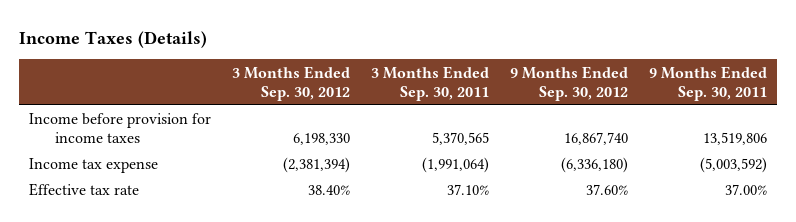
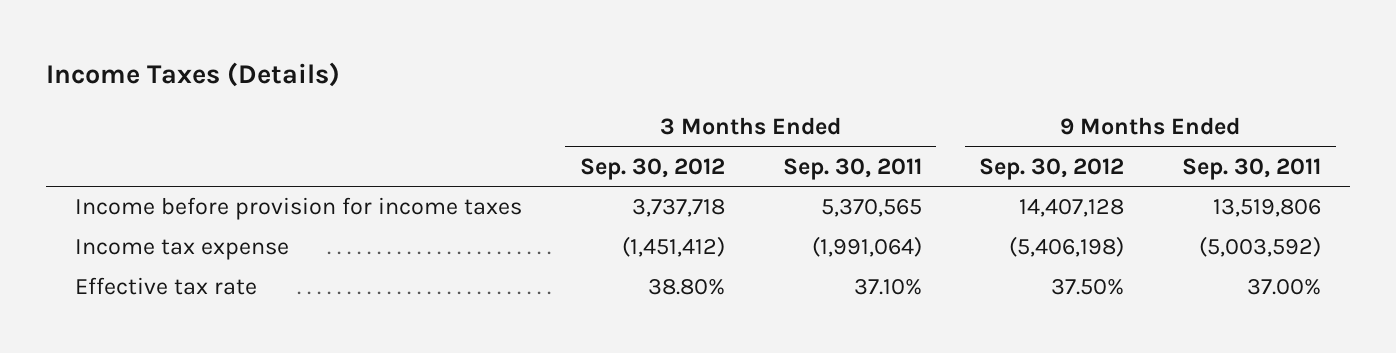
[293,133,351,146] 6,198,330 -> [631,199,725,218] 3,737,718
[563,132,628,146] 16,867,740 -> [1019,199,1125,218] 14,407,128
[283,157,351,174] (2,381,394) -> [621,236,725,258] (1,451,412)
[560,157,628,174] (6,336,180) -> [1009,236,1125,258] (5,406,198)
[308,185,351,196] 38.40% -> [647,279,725,296] 38.80%
[585,184,628,196] 37.60% -> [1051,279,1125,296] 37.50%

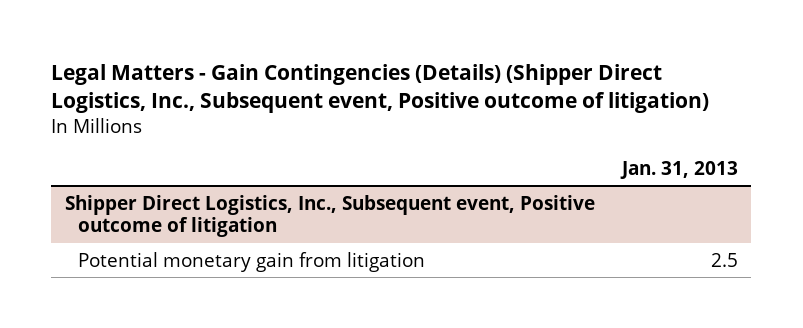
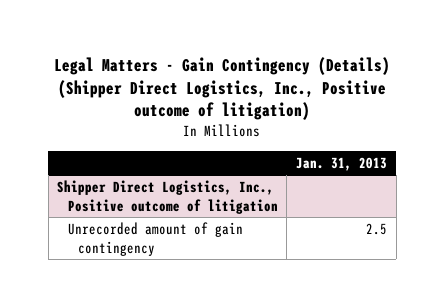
[51,63,710,114] Legal Matters - Gain Contingencies (Details) (Shipper Direct Logistics, Inc., Subsequent event, Positive outcome of litigation) -> [54,56,391,121] Legal Matters - Gain Contingency (Details) (Shipper Direct Logistics, Inc., Positive outcome of litigation)
[64,194,595,238] Shipper Direct Logistics, Inc., Subsequent event, Positive outcome of litigation -> [57,179,278,214] Shipper Direct Logistics, Inc., Positive outcome of litigation
[78,251,426,272] Potential monetary gain from litigation -> [67,221,243,256] Unrecorded amount of gain contingency

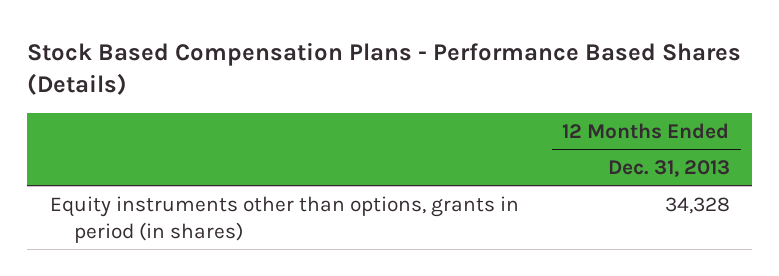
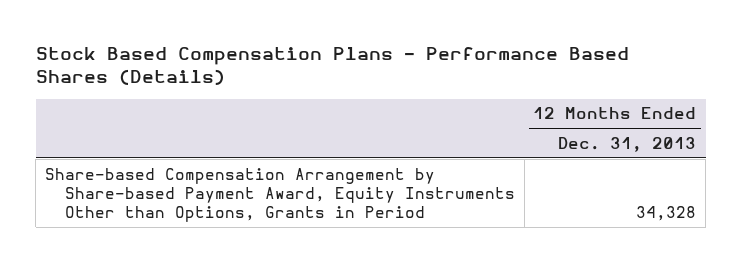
[49,195,519,243] Equity instruments other than options, grants in period (in shares) -> [44,167,515,222] Share-based Compensation Arrangement by Share-based Payment Award, Equity Instruments Other than Options, Grants in Period

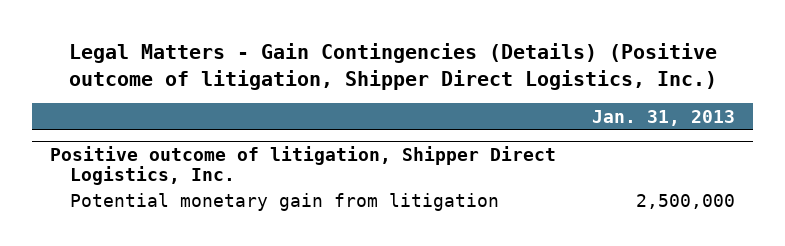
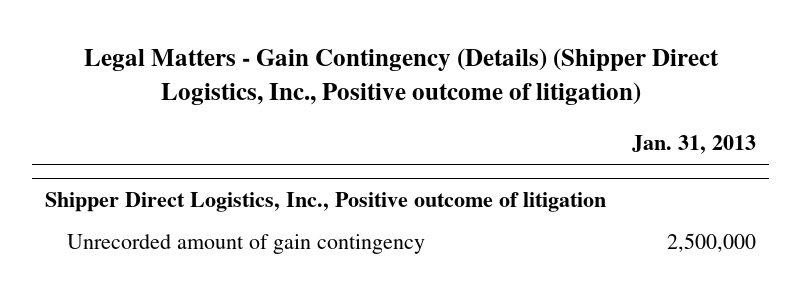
[68,42,717,90] Legal Matters - Gain Contingencies (Details) (Positive outcome of litigation, Shipper Direct Logistics, Inc.) -> [83,48,719,105] Legal Matters - Gain Contingency (Details) (Shipper Direct Logistics, Inc., Positive outcome of litigation)
[49,145,556,186] Positive outcome of litigation, Shipper Direct Logistics, Inc. -> [45,191,607,212] Shipper Direct Logistics, Inc., Positive outcome of litigation
[70,193,500,212] Potential monetary gain from litigation -> [67,234,426,255] Unrecorded amount of gain contingency

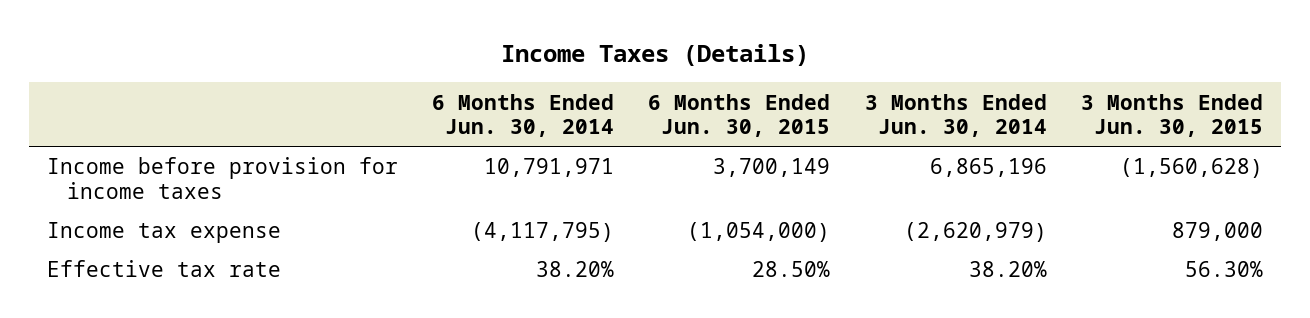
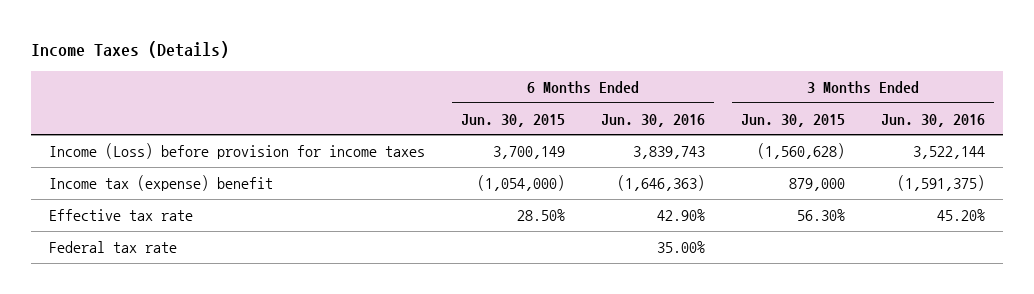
[432,93,615,138] 6 Months Ended Jun. 30, 2014 -> none
[864,93,1047,138] 3 Months Ended Jun. 30, 2014 -> none
none -> [600,113,705,127] Jun. 30, 2016
none -> [880,113,985,127] Jun. 30, 2016
[46,157,398,199] Income before provision for income taxes -> [48,142,425,159] Income (Loss) before provision for income taxes
[46,222,281,244] Income tax expense -> [48,174,273,191] Income tax (expense) benefit
none -> [48,240,177,253] Federal tax rate

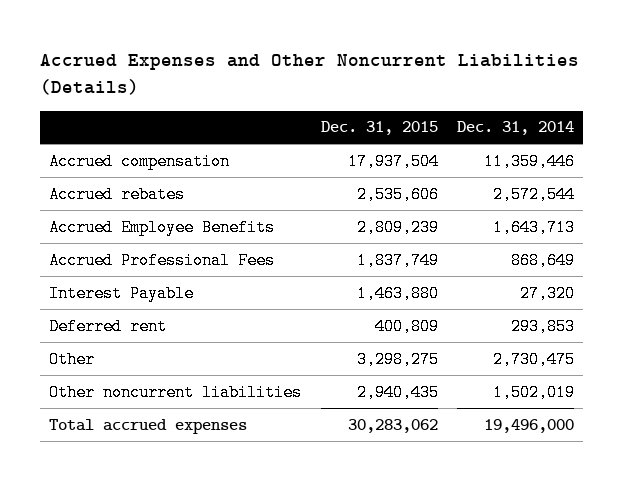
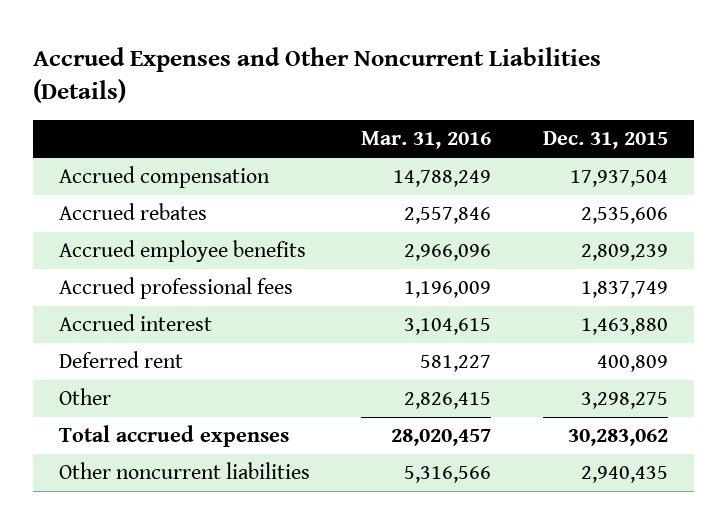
[456,121,574,136] Dec. 31, 2014 -> none
none -> [361,131,492,150] Mar. 31, 2016
[49,218,276,236] Accrued Employee Benefits -> [58,240,306,263] Accrued employee benefits
[49,251,276,269] Accrued Professional Fees -> [58,277,293,300] Accrued professional fees
[49,284,195,302] Interest Payable -> [58,314,212,332] Accrued interest
[49,383,303,401] Other noncurrent liabilities -> [58,462,310,480] Other noncurrent liabilities

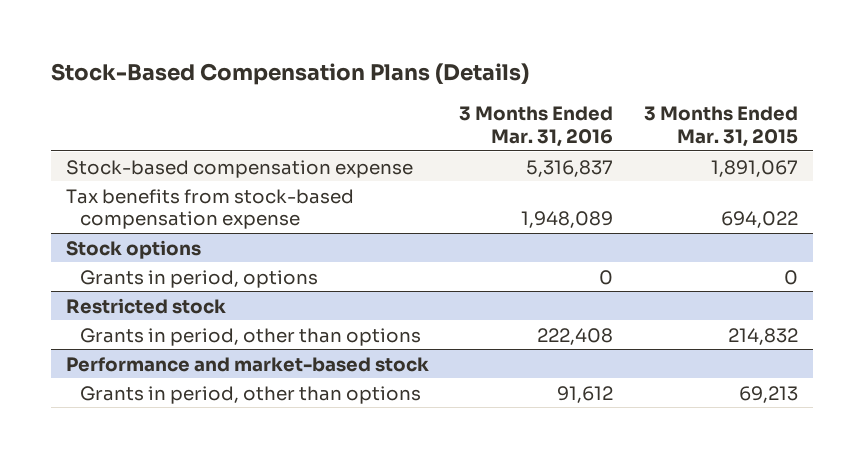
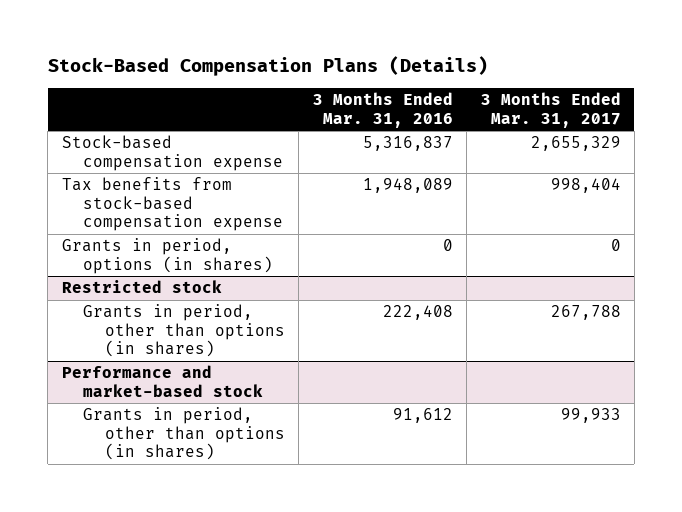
[643,106,798,147] 3 Months Ended Mar. 31, 2015 -> none
none -> [480,92,621,128] 3 Months Ended Mar. 31, 2017
[65,239,201,259] Stock options -> none
[79,269,318,288] Grants in period, options -> [61,238,274,274] Grants in period, options (in shares)
[79,327,421,346] Grants in period, other than options -> [83,304,285,358] Grants in period, other than options (in shares)
[79,385,421,404] Grants in period, other than options -> [83,407,285,461] Grants in period, other than options (in shares)

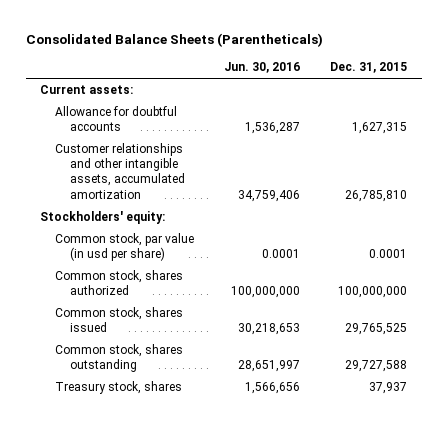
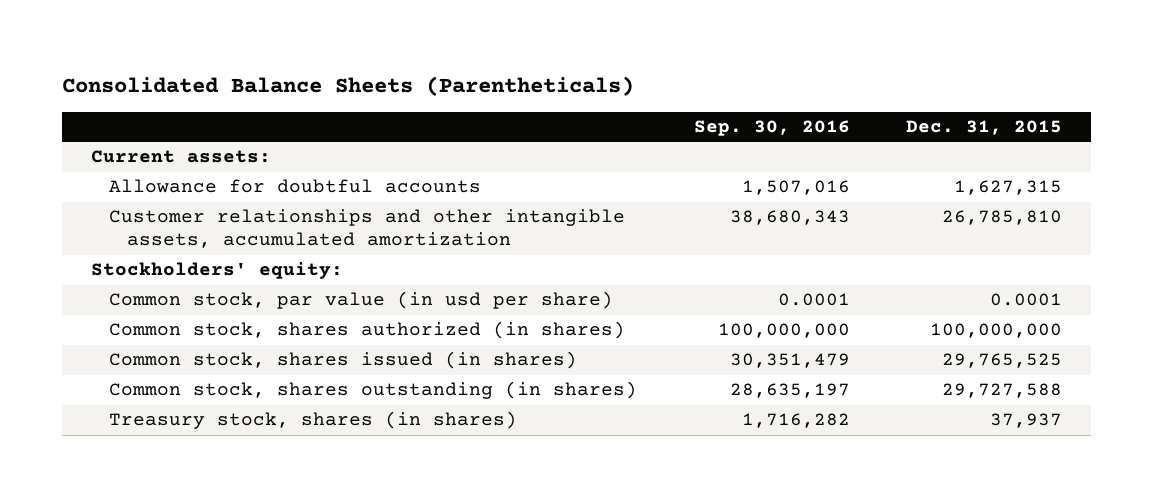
[223,62,300,74] Jun. 30, 2016 -> none
none -> [693,120,850,137] Sep. 30, 2016
[55,270,184,296] Common stock, shares authorized -> [108,321,625,340] Common stock, shares authorized (in shares)
[55,307,184,333] Common stock, shares issued -> [108,351,577,370] Common stock, shares issued (in shares)
[55,344,184,373] Common stock, shares outstanding -> [108,381,637,400] Common stock, shares outstanding (in shares)
[55,381,183,395] Treasury stock, shares -> [108,411,517,430] Treasury stock, shares (in shares)

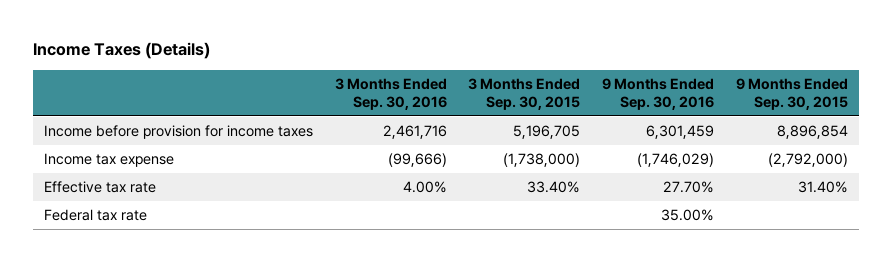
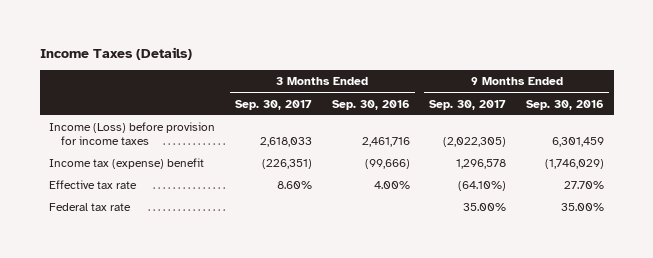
[468,78,581,110] 3 Months Ended Sep. 30, 2015 -> none
[735,78,848,110] 9 Months Ended Sep. 30, 2015 -> none
none -> [235,99,313,110] Sep. 30, 2017
none -> [429,99,507,110] Sep. 30, 2017
[43,125,313,140] Income before provision for income taxes -> [49,122,216,146] Income (Loss) before provision for income taxes
[43,153,174,168] Income tax expense -> [49,158,205,170] Income tax (expense) benefit

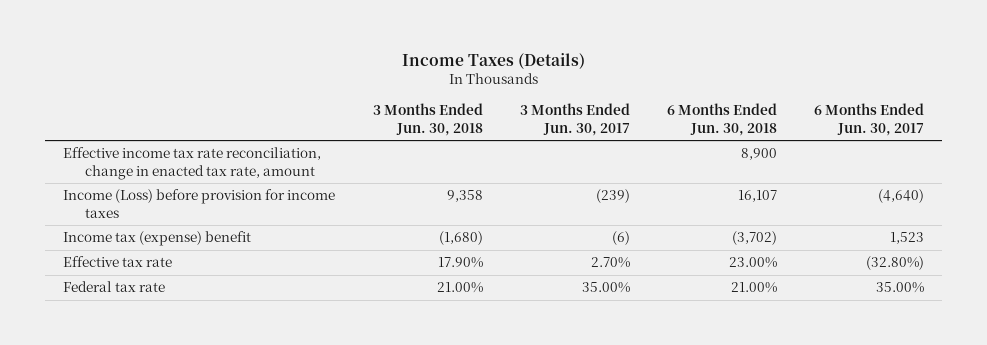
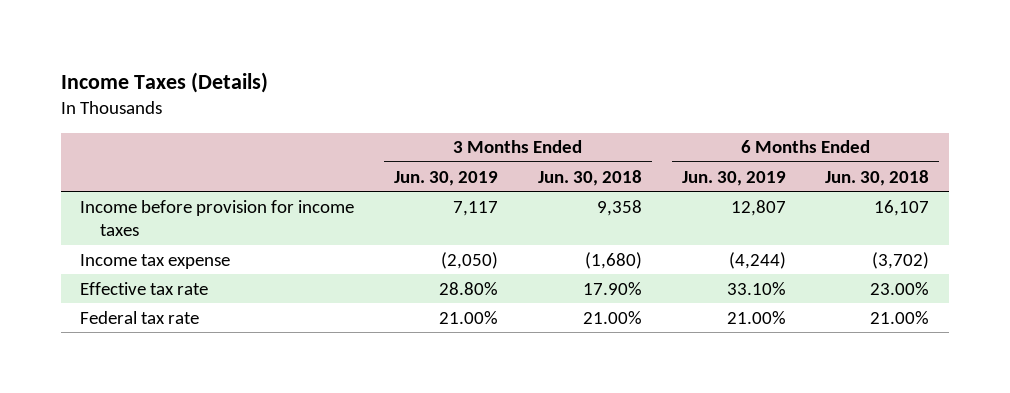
[519,103,630,136] 3 Months Ended Jun. 30, 2017 -> none
[813,103,924,136] 6 Months Ended Jun. 30, 2017 -> none
none -> [394,170,499,186] Jun. 30, 2019
none -> [681,170,786,186] Jun. 30, 2019
[63,147,322,180] Effective income tax rate reconciliation, change in enacted tax rate, amount -> none
[63,189,336,218] Income (Loss) before provision for income taxes -> [80,199,355,237] Income before provision for income taxes
[63,231,252,247] Income tax (expense) benefit -> [80,253,231,269] Income tax expense

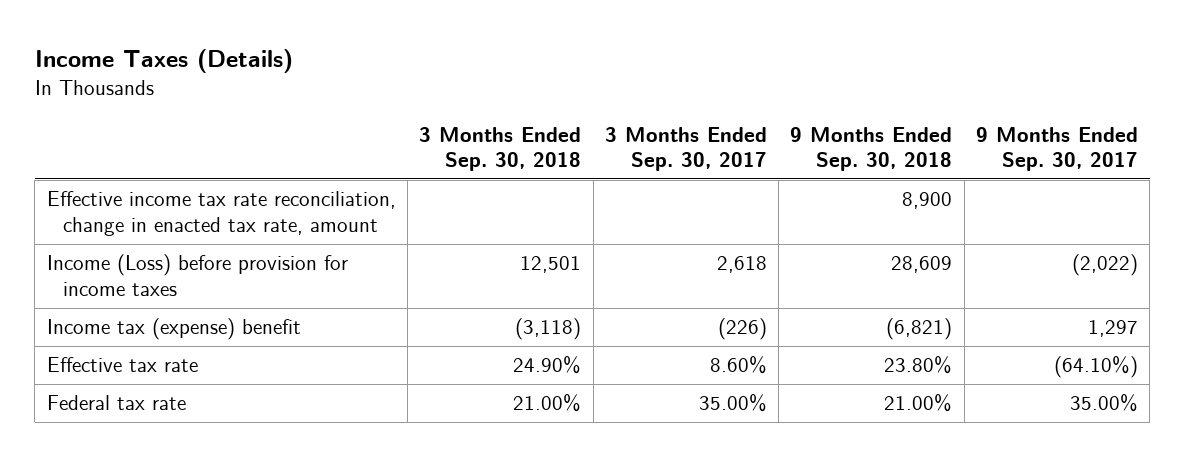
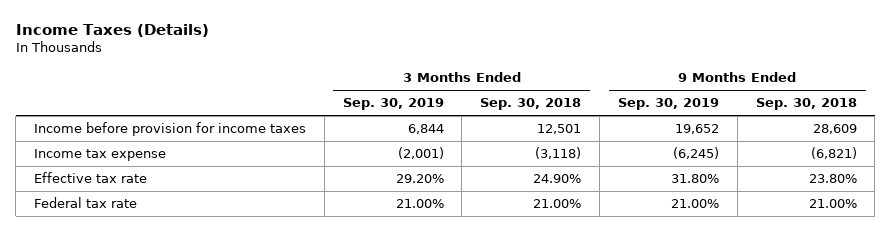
[604,126,767,172] 3 Months Ended Sep. 30, 2017 -> none
[976,126,1139,172] 9 Months Ended Sep. 30, 2017 -> none
none -> [342,98,444,111] Sep. 30, 2019
none -> [617,98,719,111] Sep. 30, 2019
[46,191,396,236] Effective income tax rate reconciliation, change in enacted tax rate, amount -> none
[46,254,348,296] Income (Loss) before provision for income taxes -> [33,122,306,137] Income before provision for income taxes
[46,318,301,341] Income tax (expense) benefit -> [33,149,166,162] Income tax expense

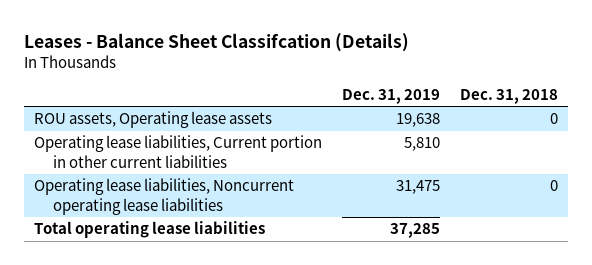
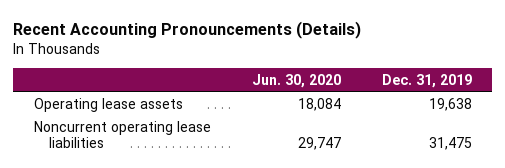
[24,32,410,52] Leases - Balance Sheet Classifcation (Details) -> [13,21,362,40] Recent Accounting Pronouncements (Details)
[459,89,558,105] Dec. 31, 2018 -> none
none -> [251,73,341,88] Jun. 30, 2020
[34,135,323,168] Operating lease liabilities, Current portion in other current liabilities -> none
[34,221,266,239] Total operating lease liabilities -> none
[34,111,273,129] ROU assets, Operating lease assets -> [33,97,183,112] Operating lease assets
[34,178,295,215] Operating lease liabilities, Noncurrent operating lease liabilities -> [33,120,211,149] Noncurrent operating lease liabilities

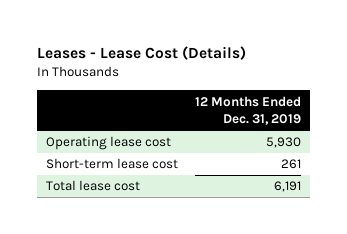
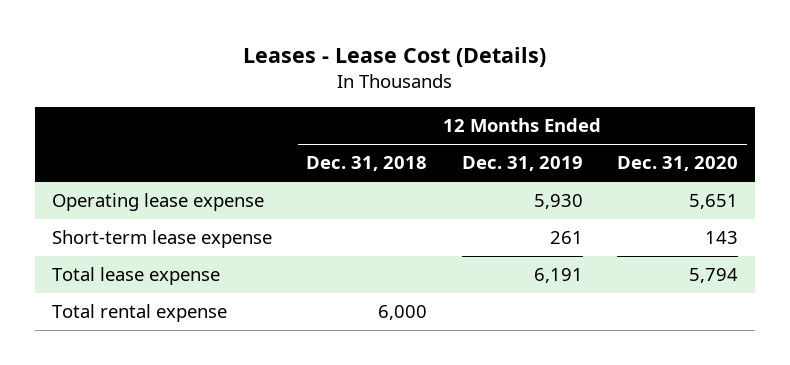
none -> [306,156,428,172] Dec. 31, 2018
none -> [617,156,739,172] Dec. 31, 2020
[45,136,171,151] Operating lease cost -> [51,193,264,212] Operating lease expense
[45,158,178,170] Short-term lease cost -> [51,230,272,249] Short-term lease expense
[45,180,140,192] Total lease cost -> [51,267,220,286] Total lease expense
none -> [51,304,227,323] Total rental expense

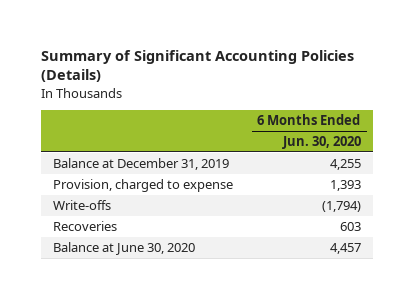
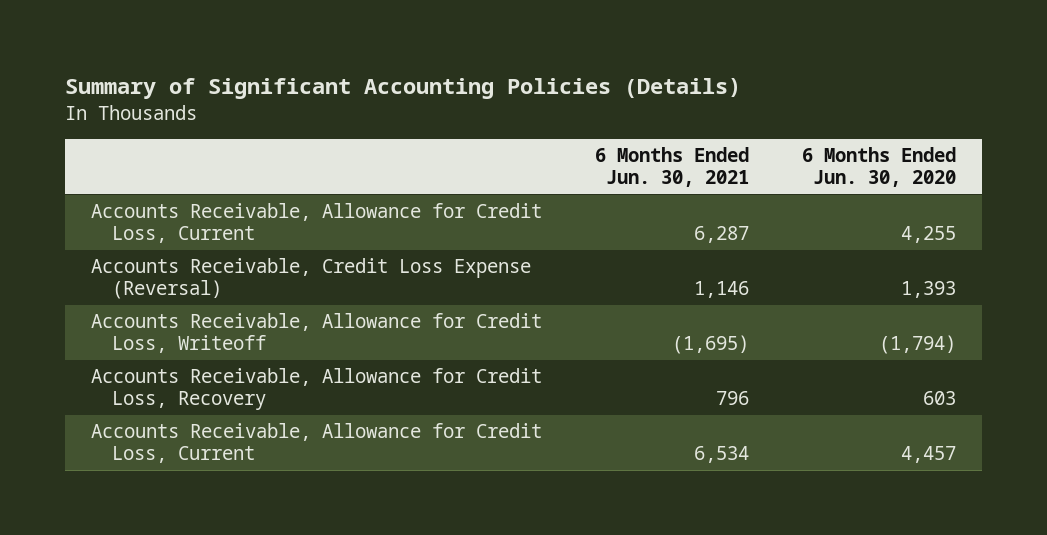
none -> [594,147,749,188] 6 Months Ended Jun. 30, 2021
[53,157,230,170] Balance at December 31, 2019 -> [91,203,543,244] Accounts Receivable, Allowance for Credit Loss, Current
[53,178,234,192] Provision, charged to expense -> [91,258,532,300] Accounts Receivable, Credit Loss Expense (Reversal)
[53,199,112,210] Write-offs -> [91,313,543,354] Accounts Receivable, Allowance for Credit Loss, Writeoff
[53,220,118,231] Recoveries -> [91,368,543,411] Accounts Receivable, Allowance for Credit Loss, Recovery
[53,241,196,255] Balance at June 30, 2020 -> [91,423,543,464] Accounts Receivable, Allowance for Credit Loss, Current

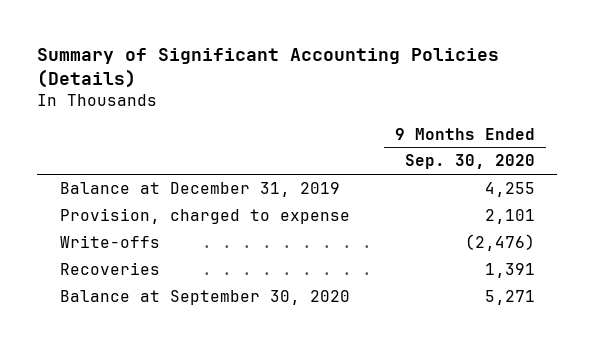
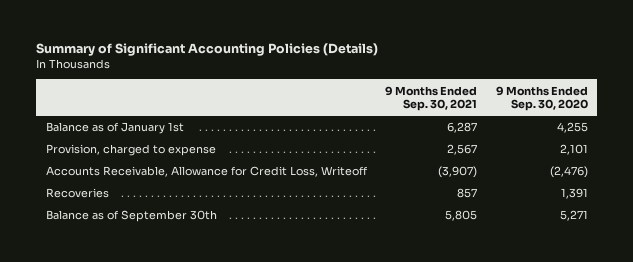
none -> [385,85,478,112] 9 Months Ended Sep. 30, 2021
[59,181,340,197] Balance at December 31, 2019 -> [45,122,184,135] Balance as of January 1st
[59,234,160,248] Write-offs -> [45,166,368,178] Accounts Receivable, Allowance for Credit Loss, Writeoff
[59,289,350,305] Balance at September 30, 2020 -> [45,210,217,223] Balance as of September 30th

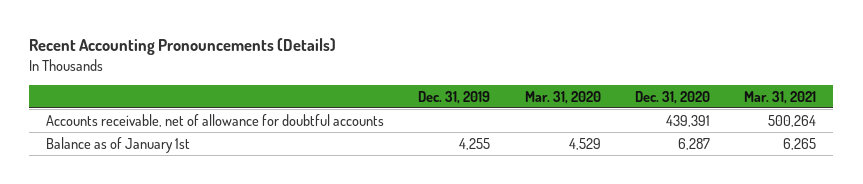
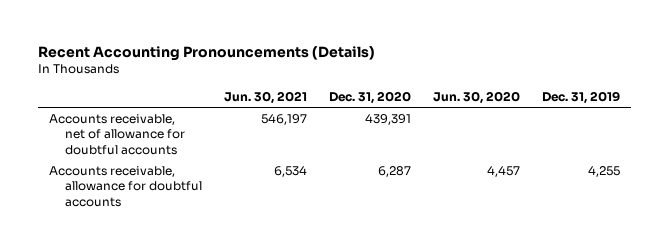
[524,90,601,104] Mar. 31, 2020 -> none
[744,90,817,104] Mar. 31, 2021 -> none
none -> [223,90,307,104] Jun. 30, 2021
none -> [433,90,521,104] Jun. 30, 2020
[46,136,191,153] Balance as of January 1st -> [48,166,202,207] Accounts receivable, allowance for doubtful accounts

